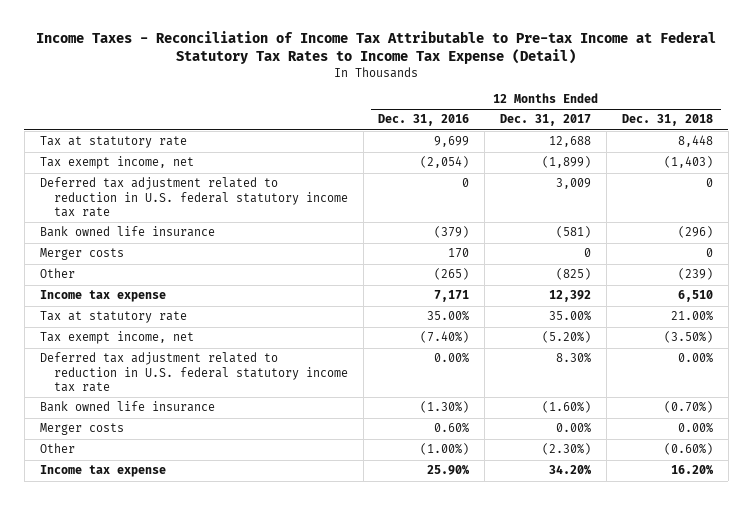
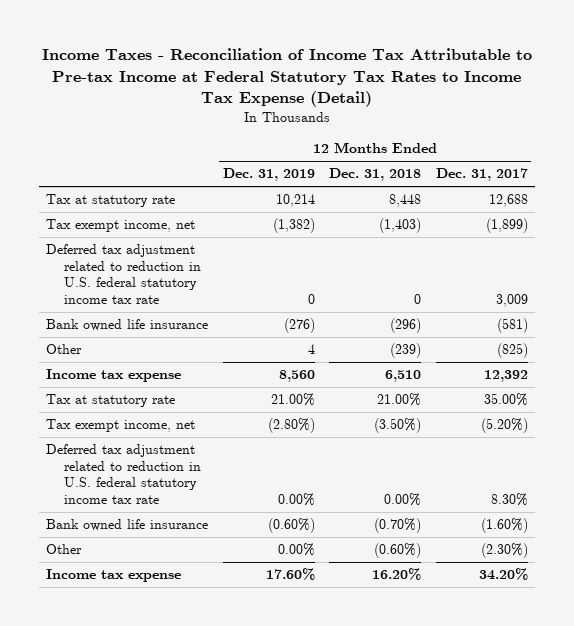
[378,114,470,127] Dec. 31, 2016 -> none
none -> [222,168,315,182] Dec. 31, 2019
[39,248,124,261] Merger costs -> none
[39,423,124,436] Merger costs -> none

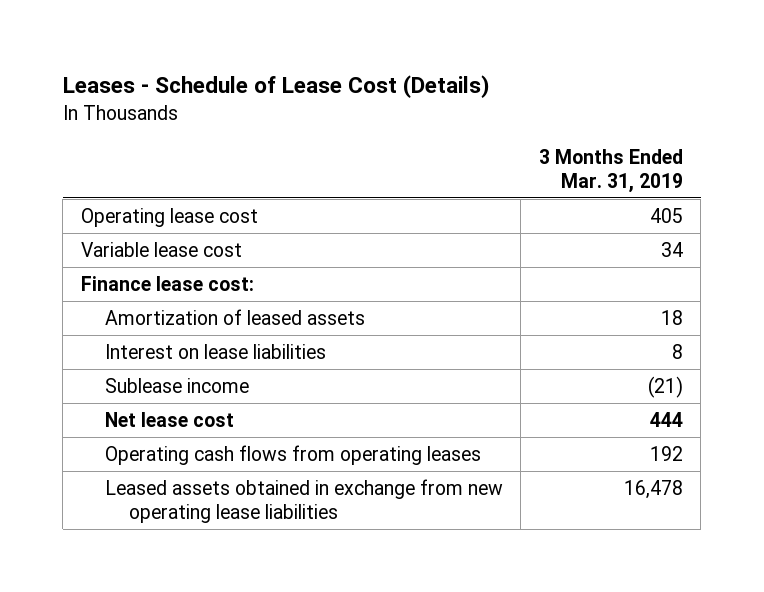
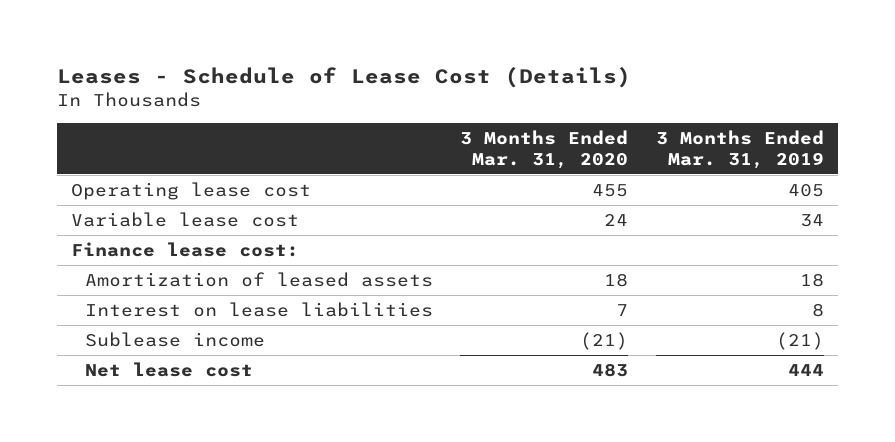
none -> [460,129,629,170] 3 Months Ended Mar. 31, 2020
[105,444,482,465] Operating cash flows from operating leases -> none
[105,478,504,524] Leased assets obtained in exchange from new operating lease liabilities -> none

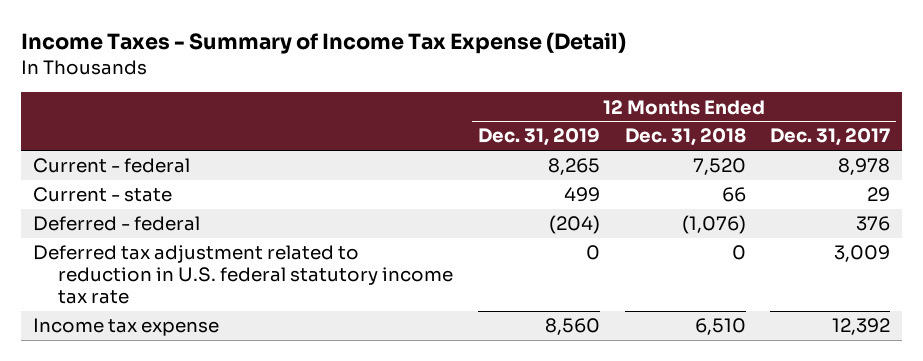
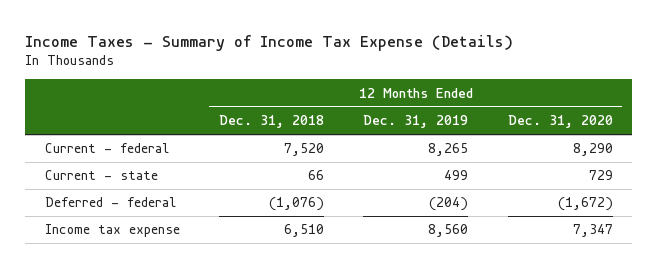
[20,32,626,55] Income Taxes - Summary of Income Tax Expense (Detail) -> [25,34,514,51] Income Taxes - Summary of Income Tax Expense (Details)
[770,128,891,147] Dec. 31, 2017 -> none
none -> [507,115,613,129] Dec. 31, 2020
[33,245,454,305] Deferred tax adjustment related to reduction in U.S. federal statutory income tax rate -> none

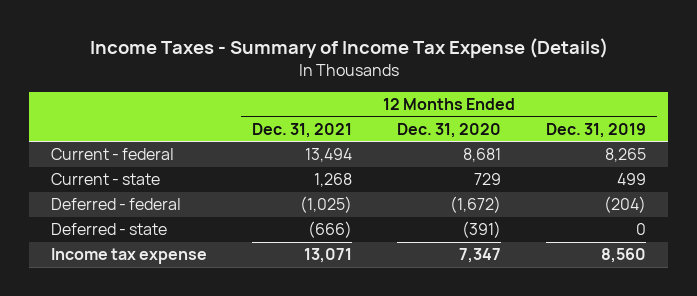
[218,115,324,129] Dec. 31, 2018 -> none
none -> [252,122,353,138] Dec. 31, 2021
[572,143,613,157] 8,290 -> [462,148,501,163] 8,681
none -> [51,223,168,236] Deferred - state

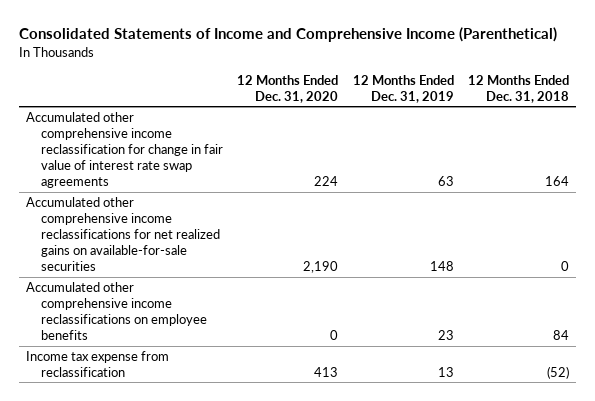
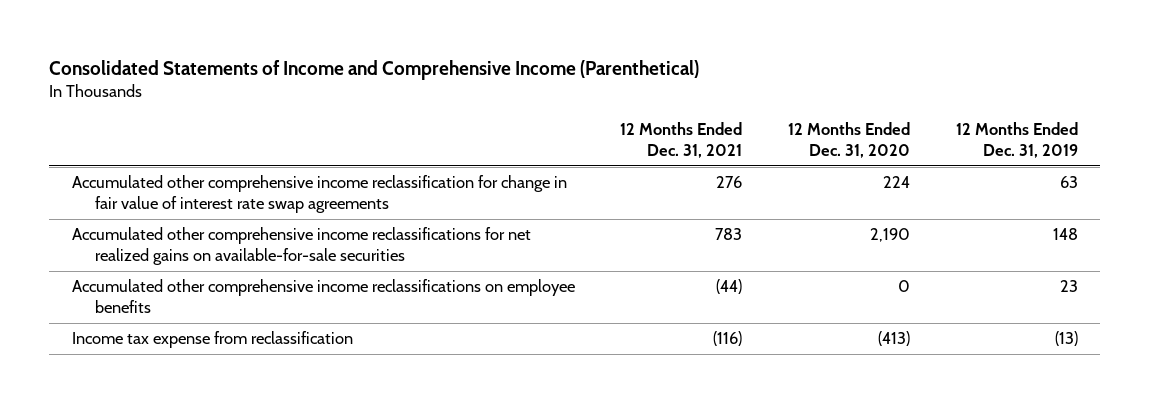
[468,74,570,103] 12 Months Ended Dec. 31, 2018 -> none
none -> [620,121,743,158] 12 Months Ended Dec. 31, 2021
[314,367,339,378] 413 -> [877,331,910,347] (413)
[437,367,454,378] 13 -> [1054,331,1078,347] (13)

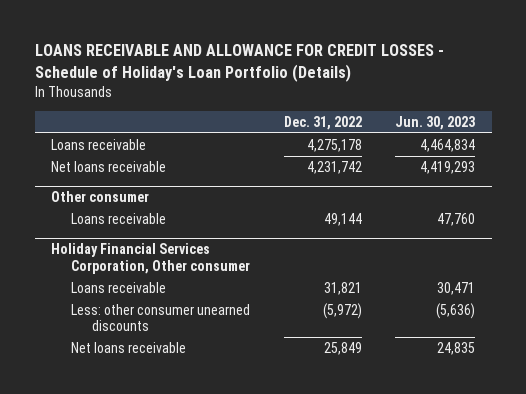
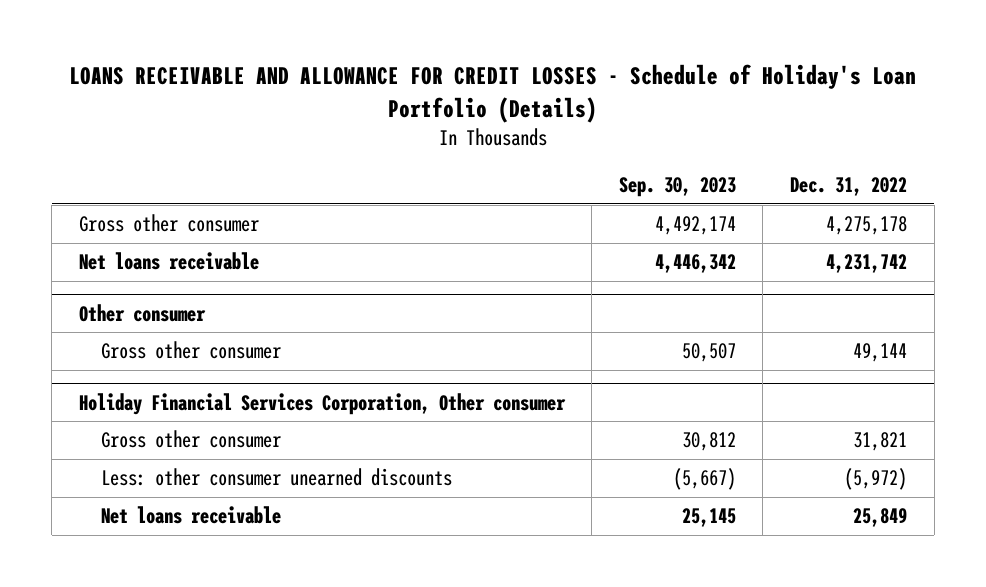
[394,115,475,130] Jun. 30, 2023 -> none
none -> [618,177,736,198] Sep. 30, 2023
[51,138,147,150] Loans receivable -> [78,214,259,233] Gross other consumer
[71,212,167,224] Loans receivable -> [101,341,282,360] Gross other consumer
[71,281,167,293] Loans receivable -> [101,430,282,449] Gross other consumer

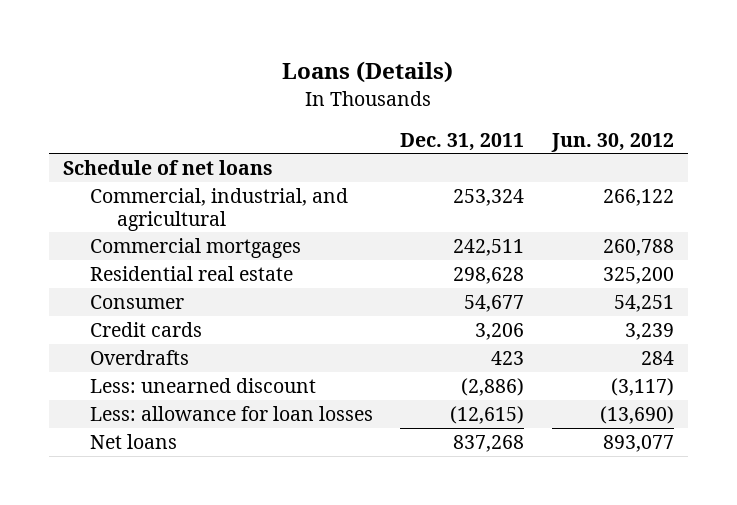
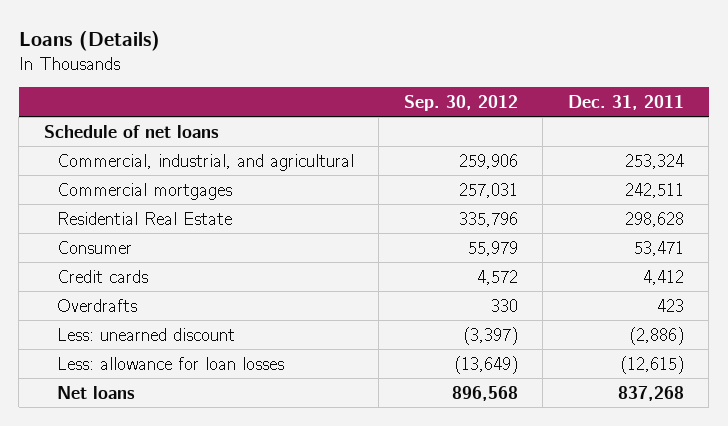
[551,132,675,152] Jun. 30, 2012 -> none
none -> [403,94,518,111] Sep. 30, 2012
[89,265,293,281] Residential real estate -> [56,211,232,225] Residential Real Estate
[464,294,525,312] 54,677 -> [633,240,684,256] 53,471
[475,322,525,340] 3,206 -> [642,269,684,285] 4,412

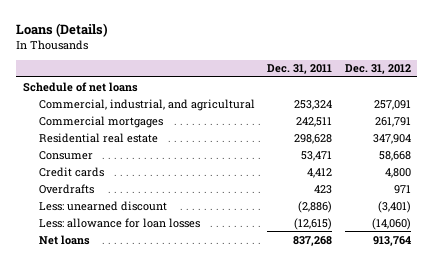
[403,94,518,111] Sep. 30, 2012 -> none
none -> [345,64,412,75] Dec. 31, 2012
[56,211,232,225] Residential Real Estate -> [38,132,158,143] Residential real estate

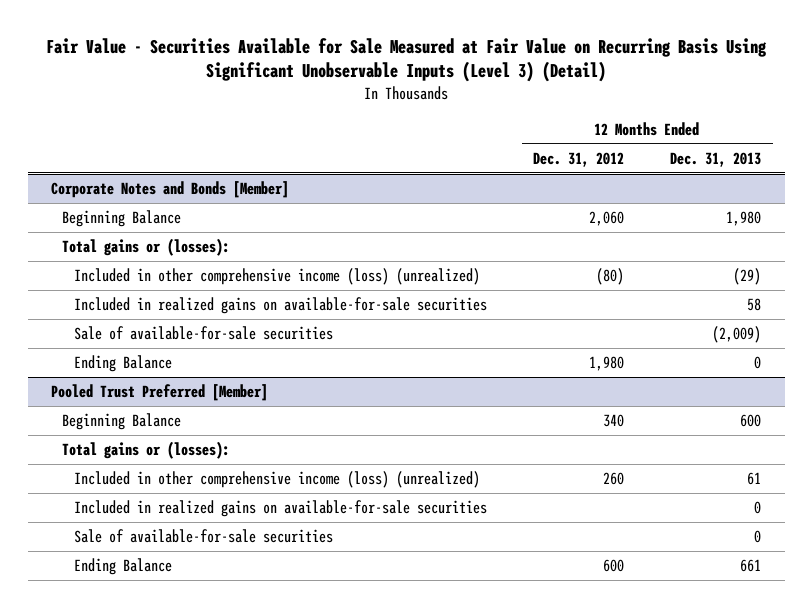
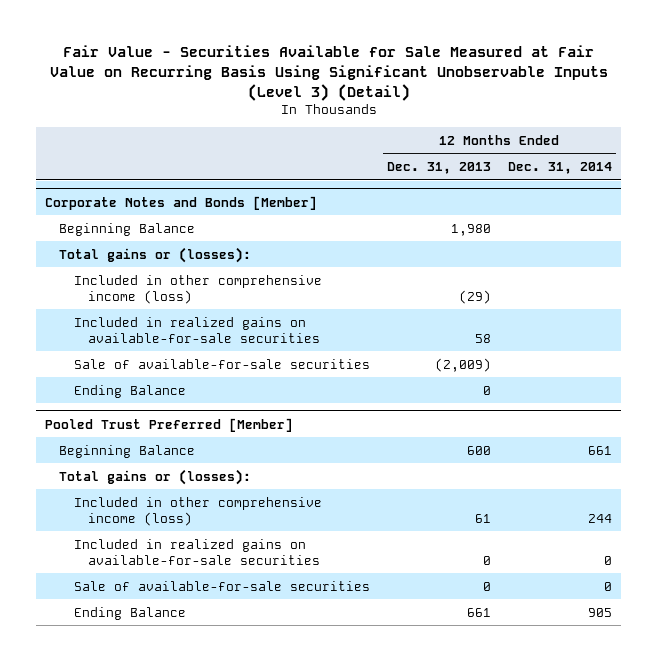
[533,151,625,167] Dec. 31, 2012 -> none
none -> [508,161,613,174] Dec. 31, 2014
[73,268,480,286] Included in other comprehensive income (loss) (unrealized) -> [73,274,322,304] Included in other comprehensive income (loss)
[73,471,480,489] Included in other comprehensive income (loss) (unrealized) -> [73,496,322,526] Included in other comprehensive income (loss)

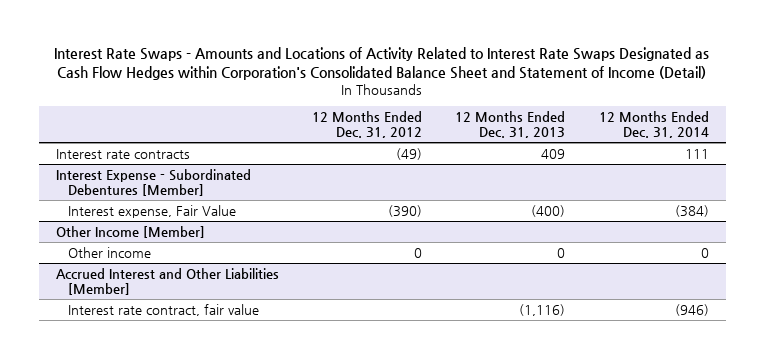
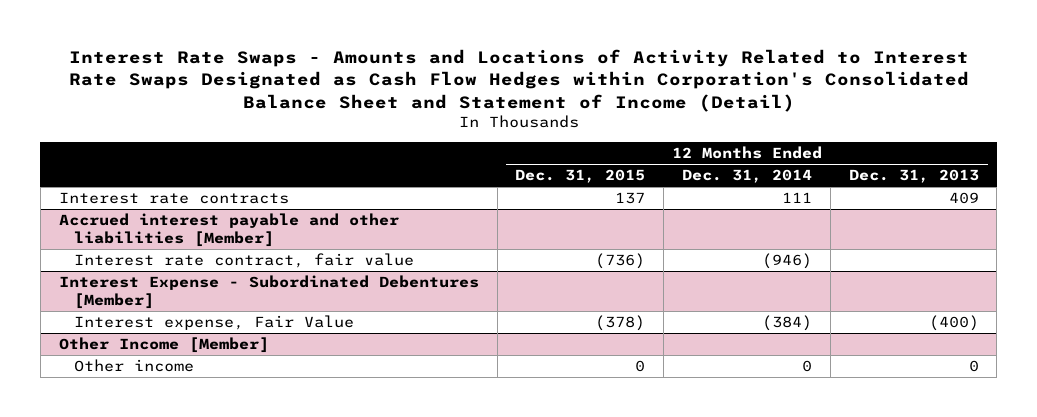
[312,111,423,138] 12 Months Ended Dec. 31, 2012 -> none
none -> [515,169,646,184] Dec. 31, 2015
none -> [58,213,399,247] Accrued interest payable and other liabilities [Member]
none -> [74,253,415,269] Interest rate contract, fair value
[55,268,279,296] Accrued Interest and Other Liabilities [Member] -> none
[68,304,260,317] Interest rate contract, fair value -> none

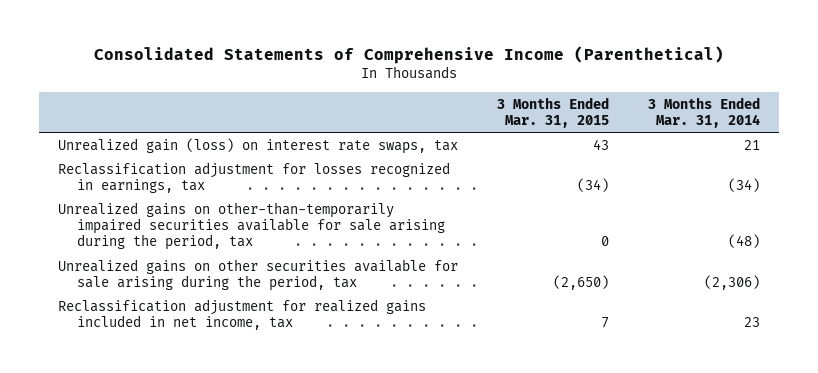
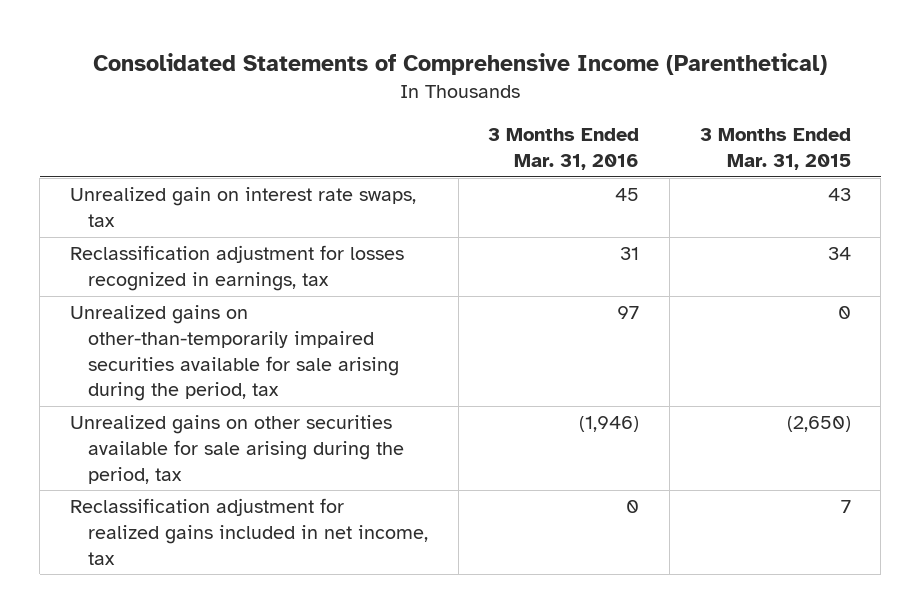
[647,96,760,128] 3 Months Ended Mar. 31, 2014 -> none
none -> [488,128,640,171] 3 Months Ended Mar. 31, 2016
[58,137,459,154] Unrealized gain (loss) on interest rate swaps, tax -> [69,187,416,227] Unrealized gain on interest rate swaps, tax
[576,178,609,193] (34) -> [827,247,851,261] 34

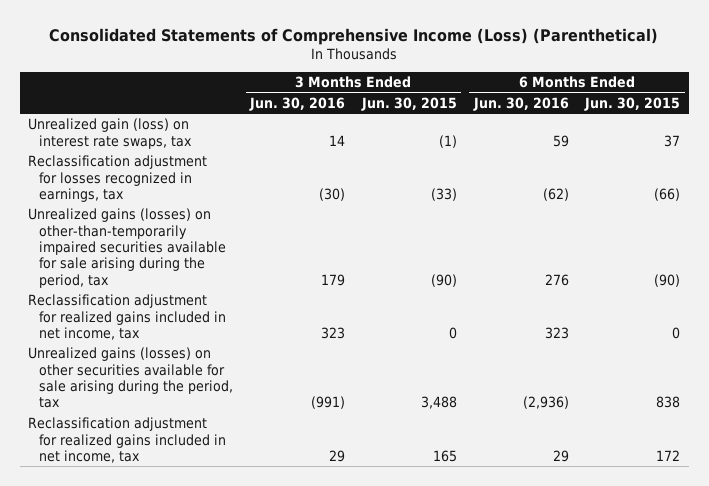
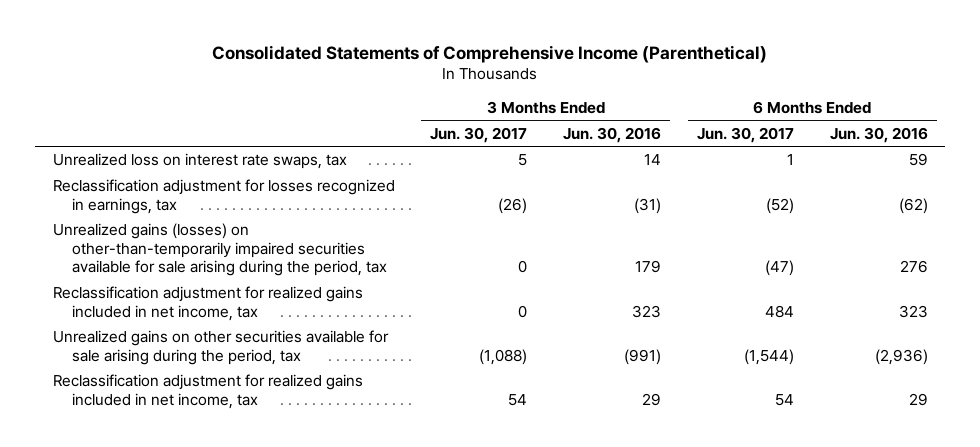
[49,27,659,45] Consolidated Statements of Comprehensive Income (Loss) (Parenthetical) -> [212,44,768,63] Consolidated Statements of Comprehensive Income (Parenthetical)
[360,96,457,111] Jun. 30, 2015 -> none
[584,96,681,111] Jun. 30, 2015 -> none
none -> [430,126,528,143] Jun. 30, 2017
none -> [696,126,794,143] Jun. 30, 2017
[28,118,193,149] Unrealized gain (loss) on interest rate swaps, tax -> [52,153,347,170] Unrealized loss on interest rate swaps, tax
[319,187,346,201] (30) -> [634,197,662,214] (31)
[28,347,234,409] Unrealized gains (losses) on other securities available for sale arising during the period, tax -> [52,330,389,365] Unrealized gains on other securities available for sale arising during the period, tax

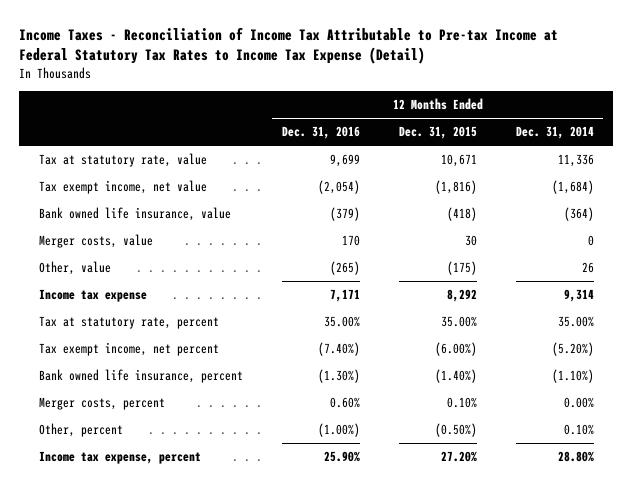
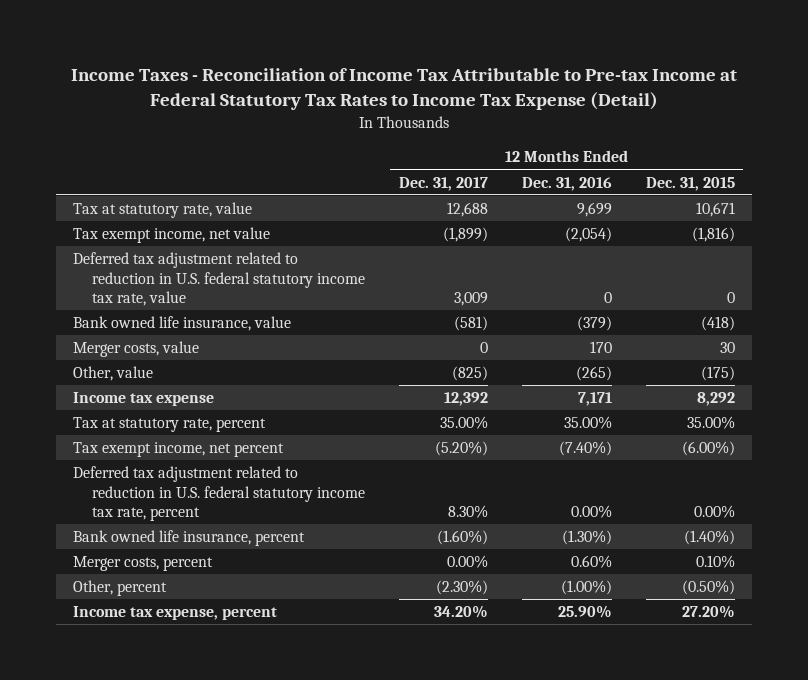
[515,126,594,140] Dec. 31, 2014 -> none
none -> [398,176,488,191] Dec. 31, 2017
none -> [73,252,365,307] Deferred tax adjustment related to reduction in U.S. federal statutory income tax rate, value
none -> [73,466,365,522] Deferred tax adjustment related to reduction in U.S. federal statutory income tax rate, percent

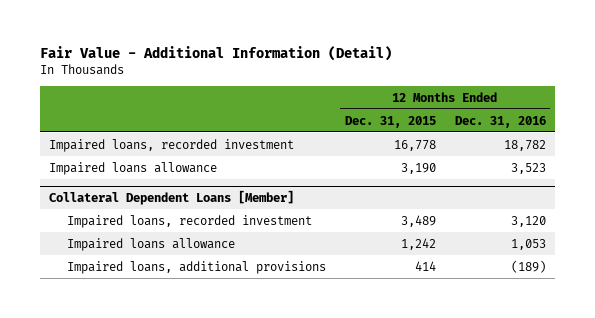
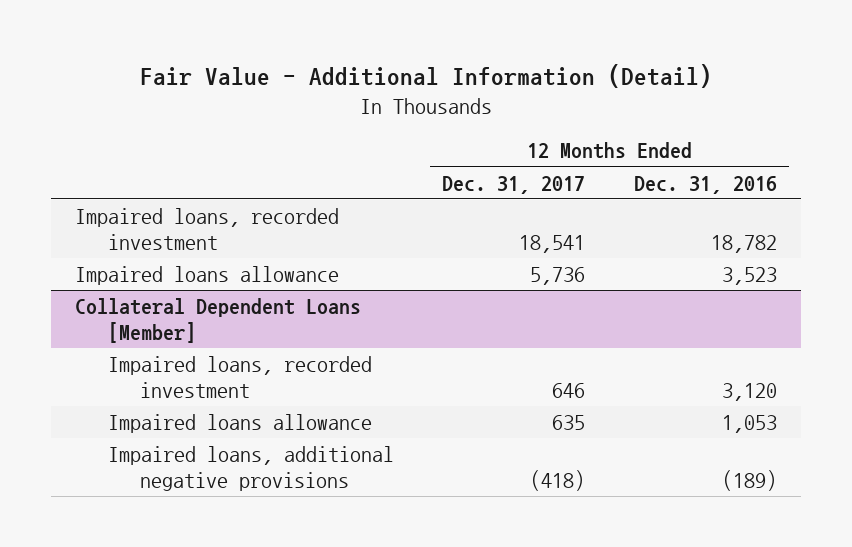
[344,115,436,128] Dec. 31, 2015 -> none
none -> [442,175,586,194] Dec. 31, 2017
[66,260,326,274] Impaired loans, additional provisions -> [107,445,394,491] Impaired loans, additional negative provisions

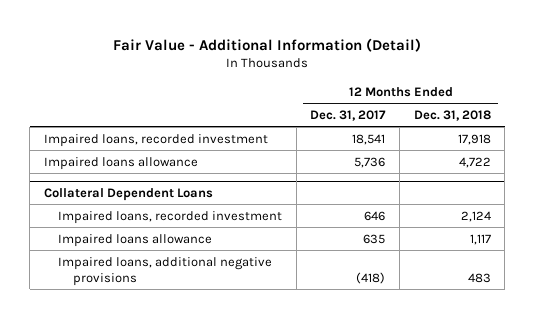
[633,175,777,194] Dec. 31, 2016 -> none
none -> [413,109,491,121] Dec. 31, 2018
[75,297,362,343] Collateral Dependent Loans [Member] -> [43,187,213,201] Collateral Dependent Loans

